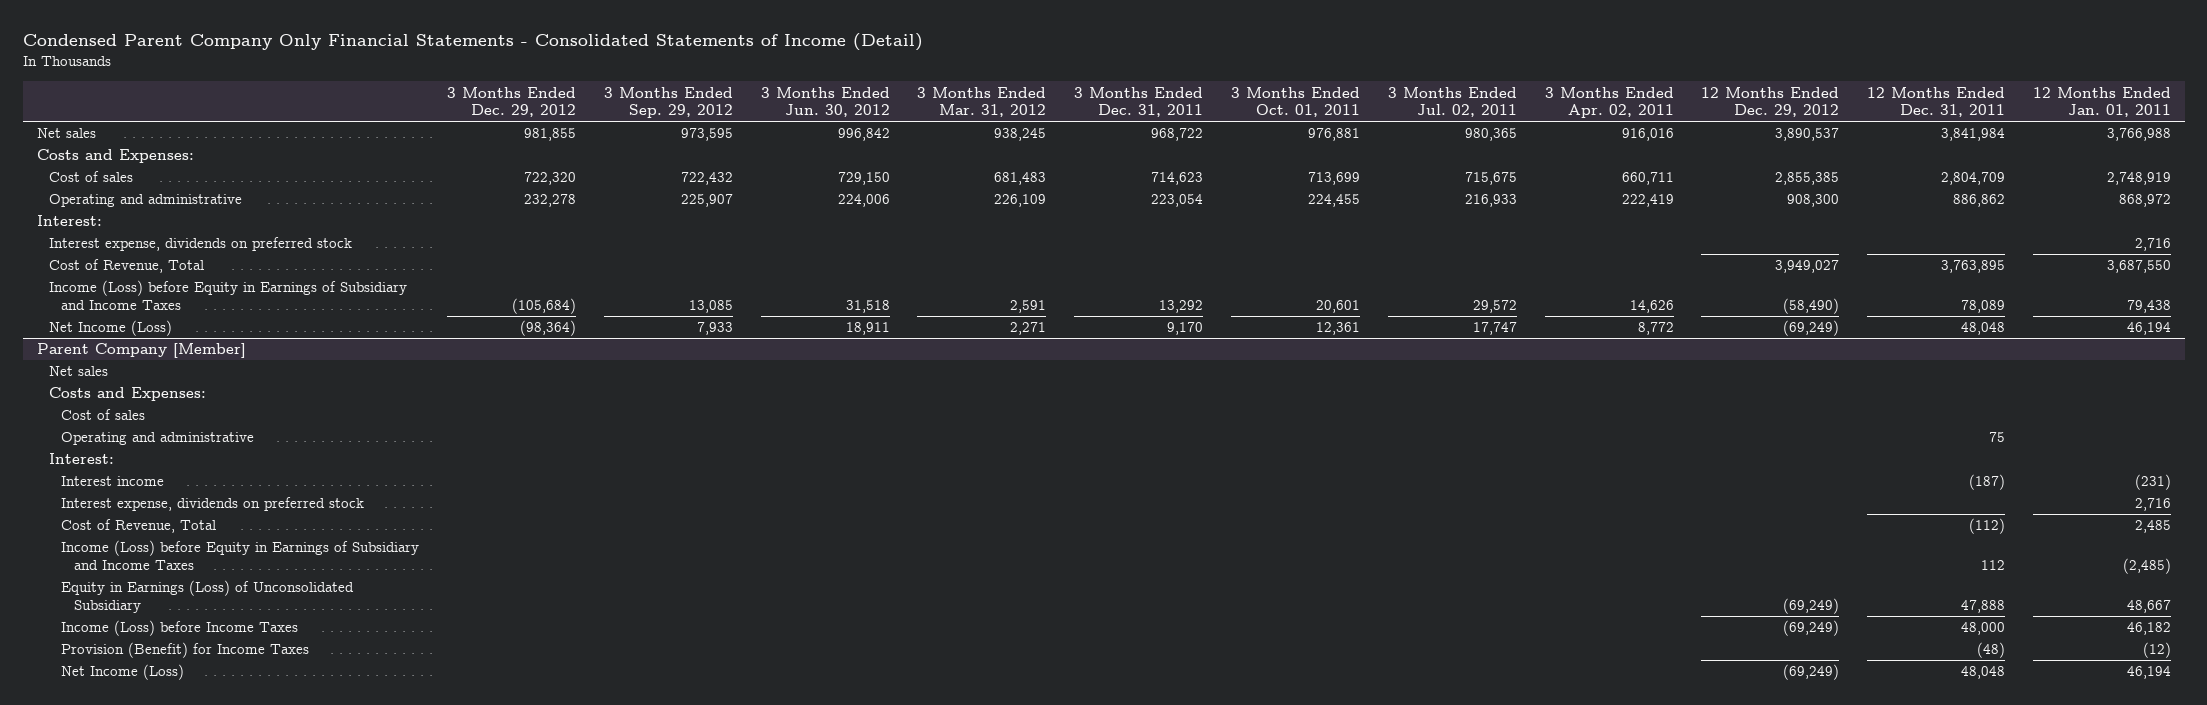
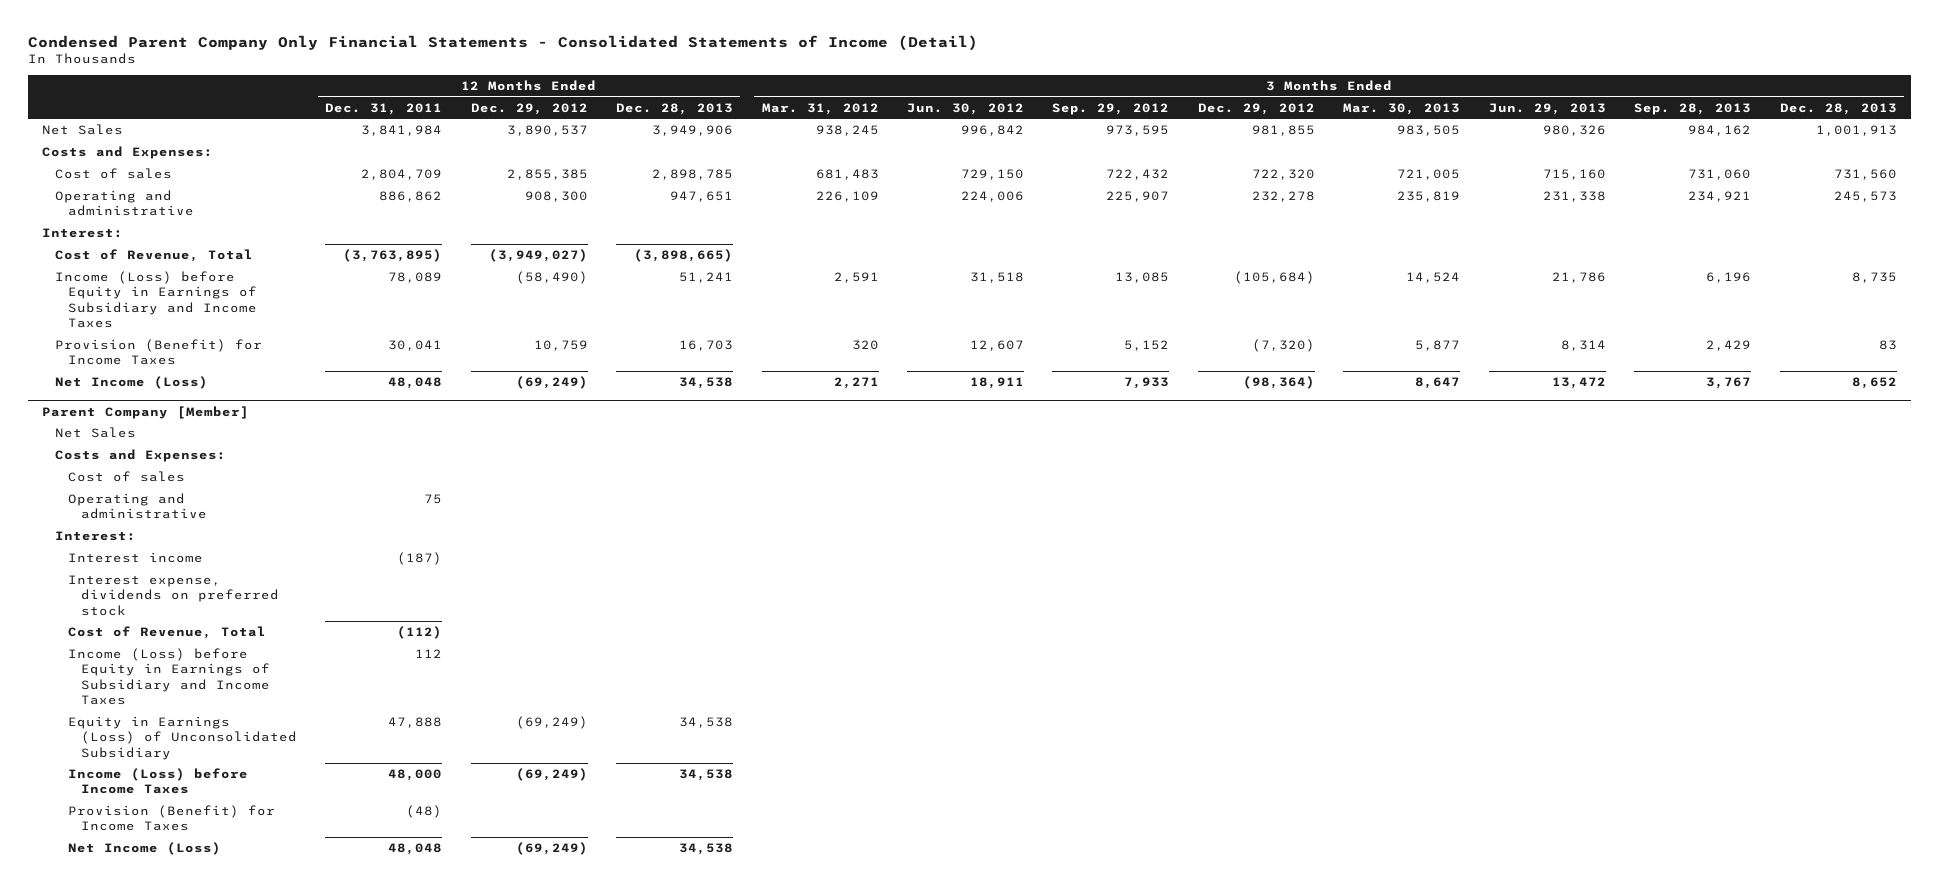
[1074,86,1204,118] 3 Months Ended Dec. 31, 2011 -> none
[1230,86,1360,118] 3 Months Ended Oct. 01, 2011 -> none
[1387,86,1517,118] 3 Months Ended Jul. 02, 2011 -> none
[1544,86,1674,119] 3 Months Ended Apr. 02, 2011 -> none
[2032,86,2171,118] 12 Months Ended Jan. 01, 2011 -> none
none -> [616,102,734,115] Dec. 28, 2013
none -> [1343,102,1461,115] Mar. 30, 2013
none -> [1488,102,1606,115] Jun. 29, 2013
none -> [1634,102,1752,115] Sep. 28, 2013
none -> [1779,102,1897,115] Dec. 28, 2013
[36,128,96,139] Net sales -> [42,124,124,136] Net Sales
[49,237,353,252] Interest expense, dividends on preferred stock -> none
[1775,260,1840,274] 3,949,027 -> [488,249,588,263] (3,949,027)
[1941,260,2006,274] 3,763,895 -> [343,249,443,263] (3,763,895)
none -> [55,339,263,366] Provision (Benefit) for Income Taxes
[49,366,109,377] Net sales -> [55,427,137,439] Net Sales

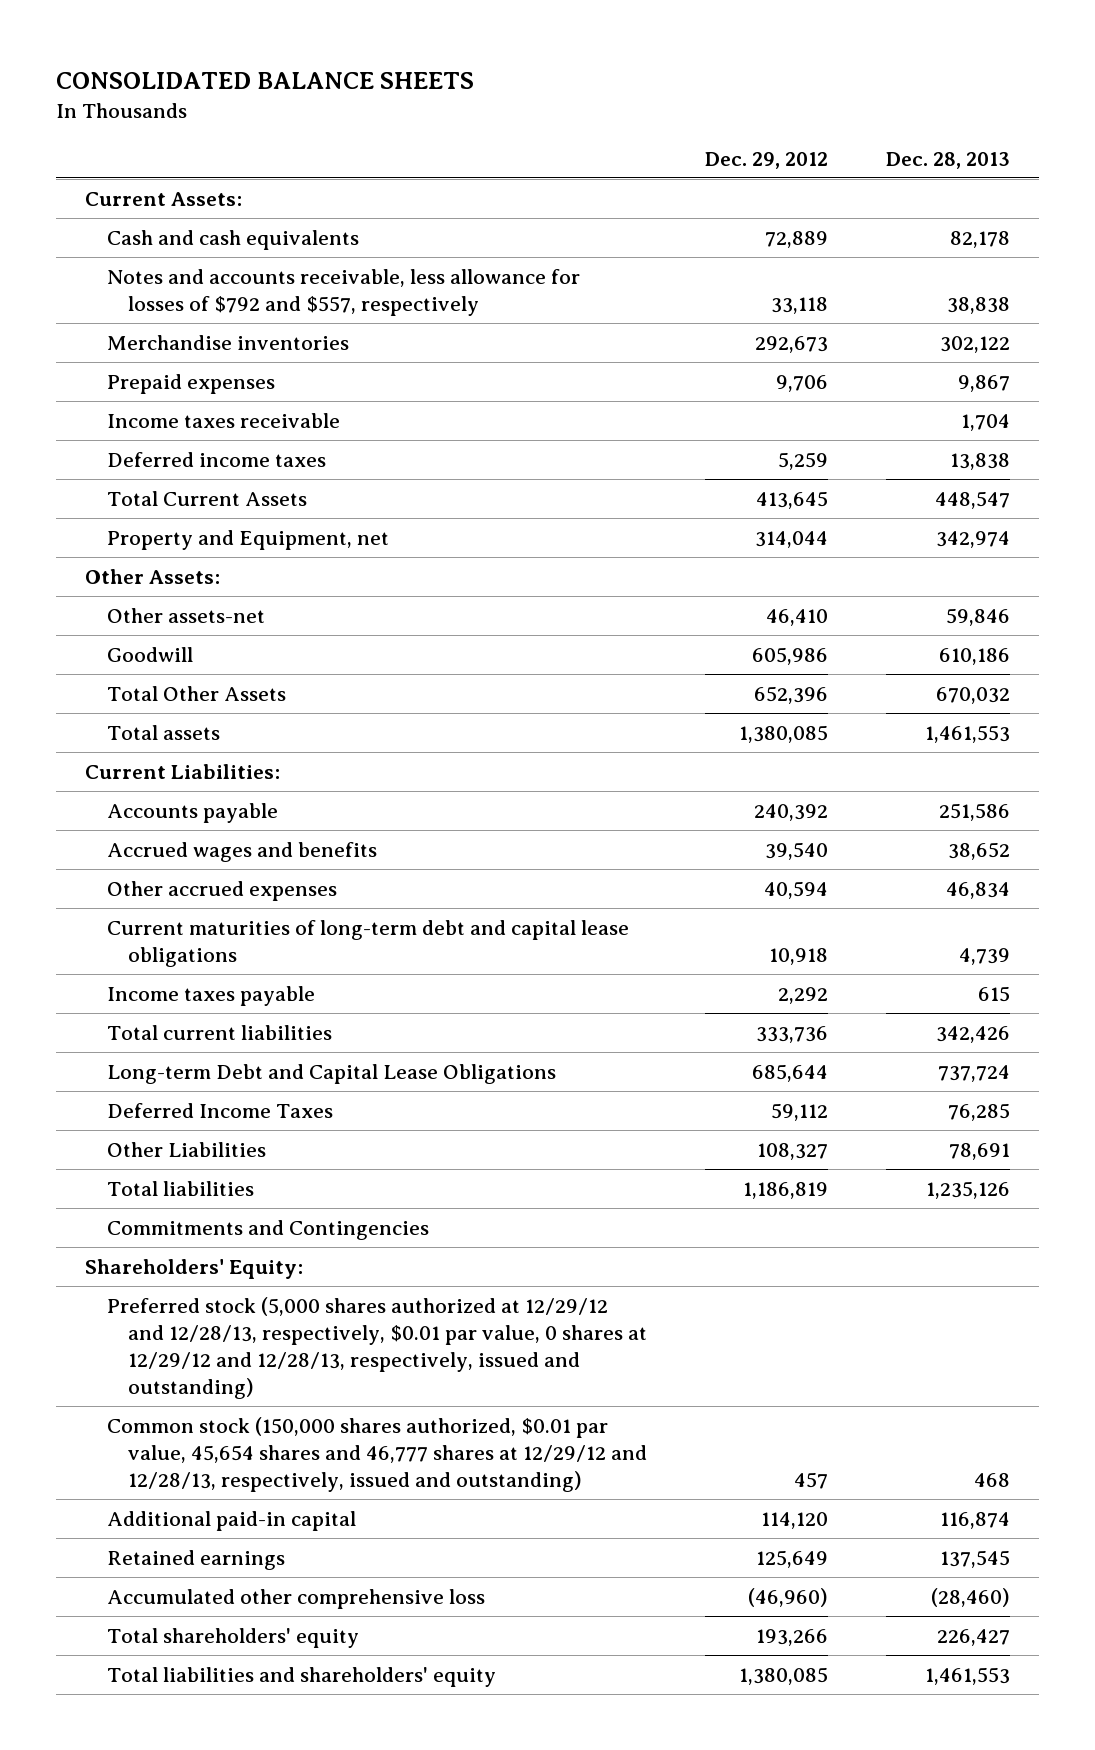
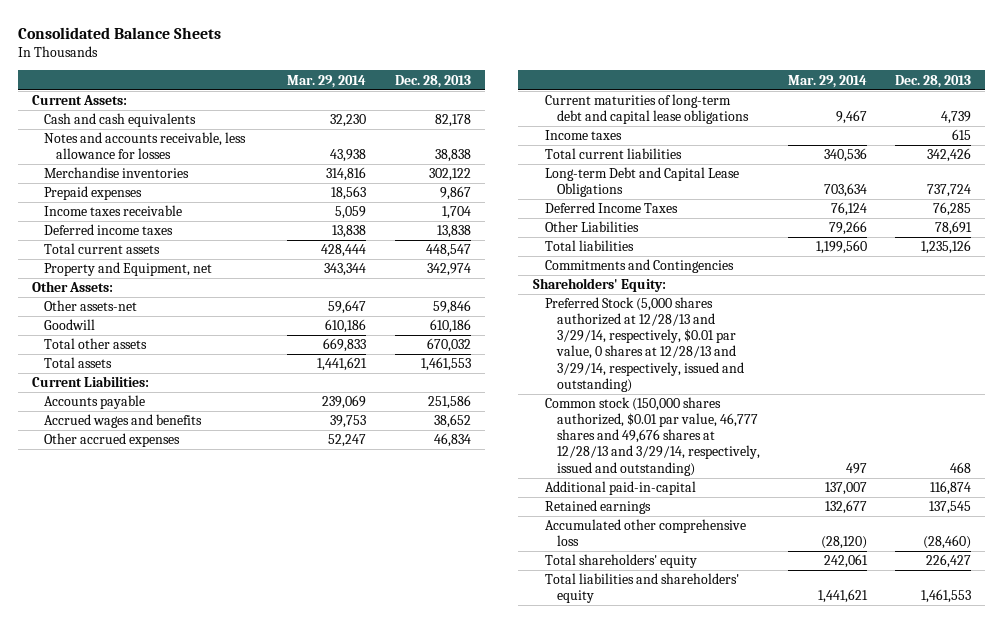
[56,72,475,90] CONSOLIDATED BALANCE SHEETS -> [17,26,221,39] Consolidated Balance Sheets
[704,151,828,169] Dec. 29, 2012 -> none
none -> [287,74,367,88] Mar. 29, 2014
[106,268,580,316] Notes and accounts receivable, less allowance for losses of $792 and $557, respectively -> [44,132,247,160] Notes and accounts receivable, less allowance for losses
[106,490,307,506] Total Current Assets -> [44,243,161,255] Total current assets
[106,685,286,701] Total Other Assets -> [44,338,148,350] Total other assets
[106,985,315,1006] Income taxes payable -> [544,130,622,141] Income taxes
[106,1296,647,1400] Preferred stock (5,000 shares authorized at 12/29/12 and 12/28/13, respectively, $0.01 par value, 0 shares at 12/29/12 and 12/28/13, respectively, issued and outstanding) -> [544,297,744,392] Preferred Stock (5,000 shares authorized at 12/28/13 and 3/29/14, respectively, $0.01 par value, 0 shares at 12/28/13 and 3/29/14, respectively, issued and outstanding)
[106,1416,647,1493] Common stock (150,000 shares authorized, $0.01 par value, 45,654 shares and 46,777 shares at 12/29/12 and 12/28/13, respectively, issued and outstanding) -> [544,397,760,476] Common stock (150,000 shares authorized, $0.01 par value, 46,777 shares and 49,676 shares at 12/28/13 and 3/29/14, respectively, issued and outstanding)
[106,1510,356,1531] Additional paid-in capital -> [544,481,696,496] Additional paid-in-capital

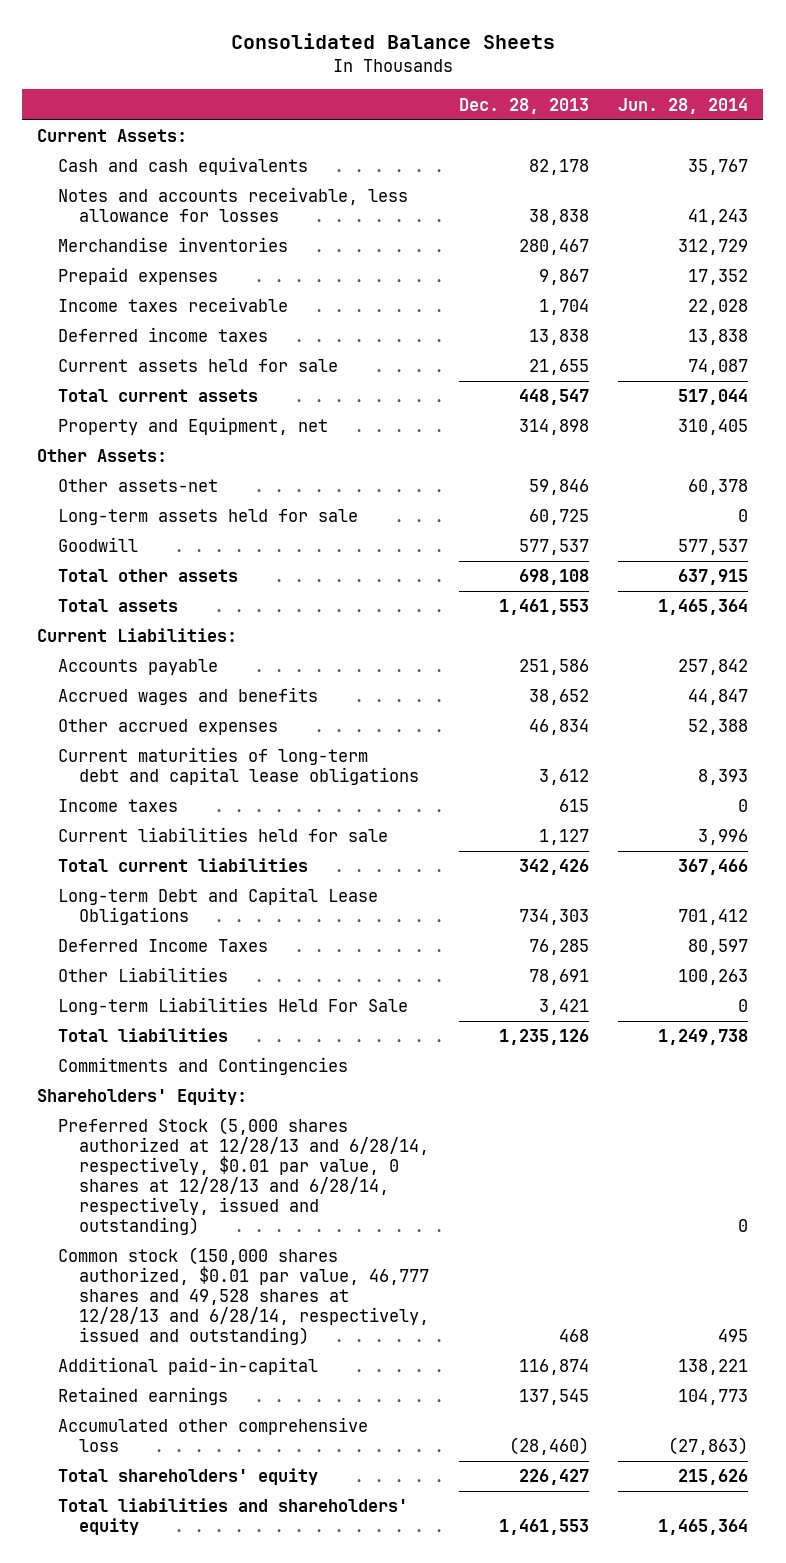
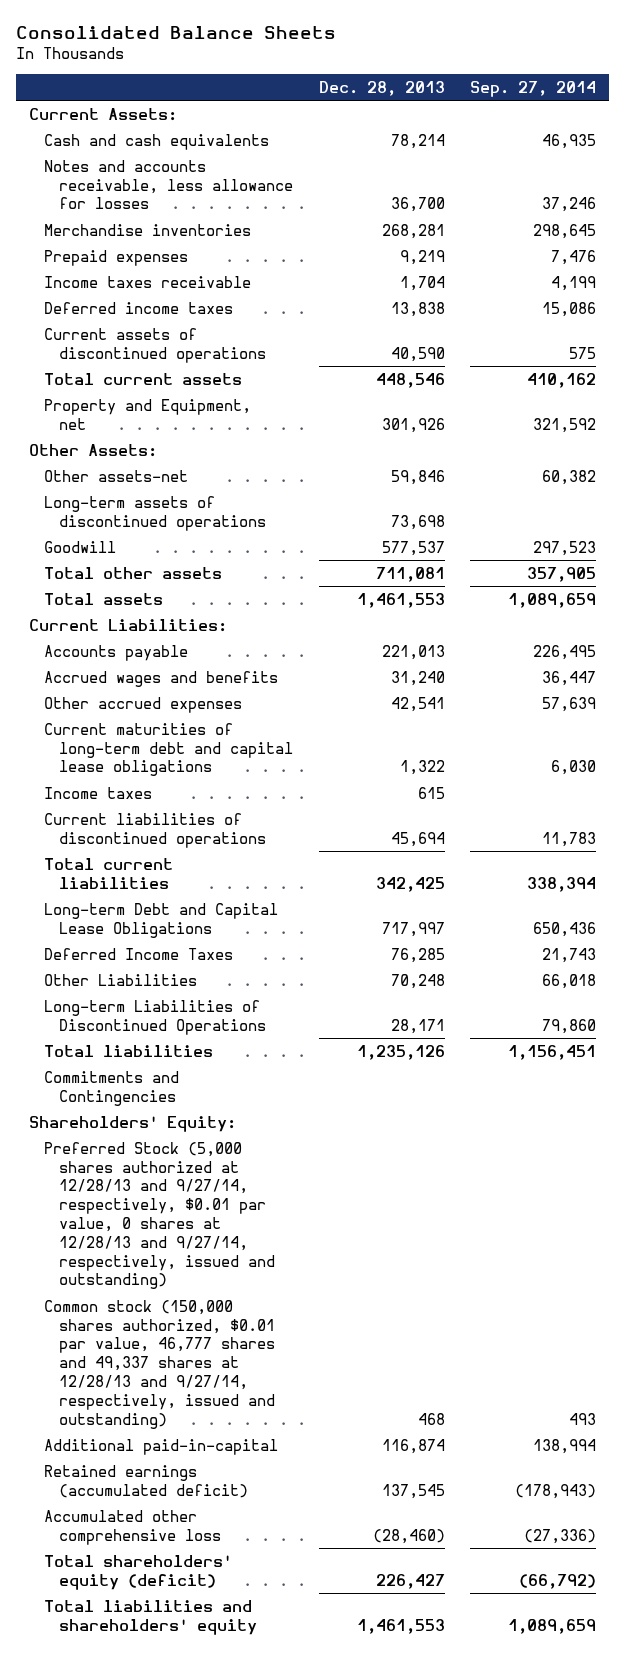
[618,97,749,114] Jun. 28, 2014 -> none
none -> [470,80,597,97] Sep. 27, 2014
[528,159,589,176] 82,178 -> [390,133,445,149] 78,214
[528,209,589,226] 38,838 -> [390,197,445,213] 36,700
[518,239,589,256] 280,467 -> [381,223,445,239] 268,281
[538,269,589,286] 9,867 -> [399,249,445,265] 9,219
[58,359,339,373] Current assets held for sale -> none
none -> [43,327,266,363] Current assets of discontinued operations
[518,389,589,406] 448,547 -> [375,372,445,388] 448,546
[518,419,589,436] 314,898 -> [381,417,445,433] 301,926
[58,509,359,526] Long-term assets held for sale -> none
none -> [43,495,266,531] Long-term assets of discontinued operations
[518,569,589,586] 698,108 -> [375,566,445,582] 711,081
[518,659,589,676] 251,586 -> [381,644,445,660] 221,013
[528,689,589,706] 38,652 -> [390,670,445,686] 31,240
[528,719,589,736] 46,834 -> [390,696,445,712] 42,541
[538,769,589,786] 3,612 -> [399,760,445,776] 1,322
[58,827,389,843] Current liabilities held for sale -> none
none -> [43,812,266,848] Current liabilities of discontinued operations
[518,859,589,876] 342,426 -> [375,876,445,892] 342,425
[518,909,589,926] 734,303 -> [381,921,445,937] 717,997
[528,969,589,986] 78,691 -> [390,973,445,989] 70,248
[58,997,409,1016] Long-term Liabilities Held For Sale -> [43,999,266,1035] Long-term Liabilities of Discontinued Operations
[538,999,589,1016] 3,421 -> [390,1018,445,1034] 28,171
[58,1117,430,1235] Preferred Stock (5,000 shares authorized at 12/28/13 and 6/28/14, respectively, $0.01 par value, 0 shares at 12/28/13 and 6/28/14, respectively, issued and outstanding) -> [43,1141,275,1290] Preferred Stock (5,000 shares authorized at 12/28/13 and 9/27/14, respectively, $0.01 par value, 0 shares at 12/28/13 and 9/27/14, respectively, issued and outstanding)
[58,1247,430,1345] Common stock (150,000 shares authorized, $0.01 par value, 46,777 shares and 49,528 shares at 12/28/13 and 6/28/14, respectively, issued and outstanding) -> [43,1299,275,1429] Common stock (150,000 shares authorized, $0.01 par value, 46,777 shares and 49,337 shares at 12/28/13 and 9/27/14, respectively, issued and outstanding)
[58,1387,229,1406] Retained earnings -> [43,1464,248,1498] Retained earnings (accumulated deficit)
[58,1468,319,1486] Total shareholders' equity -> [43,1554,232,1590] Total shareholders' equity (deficit)

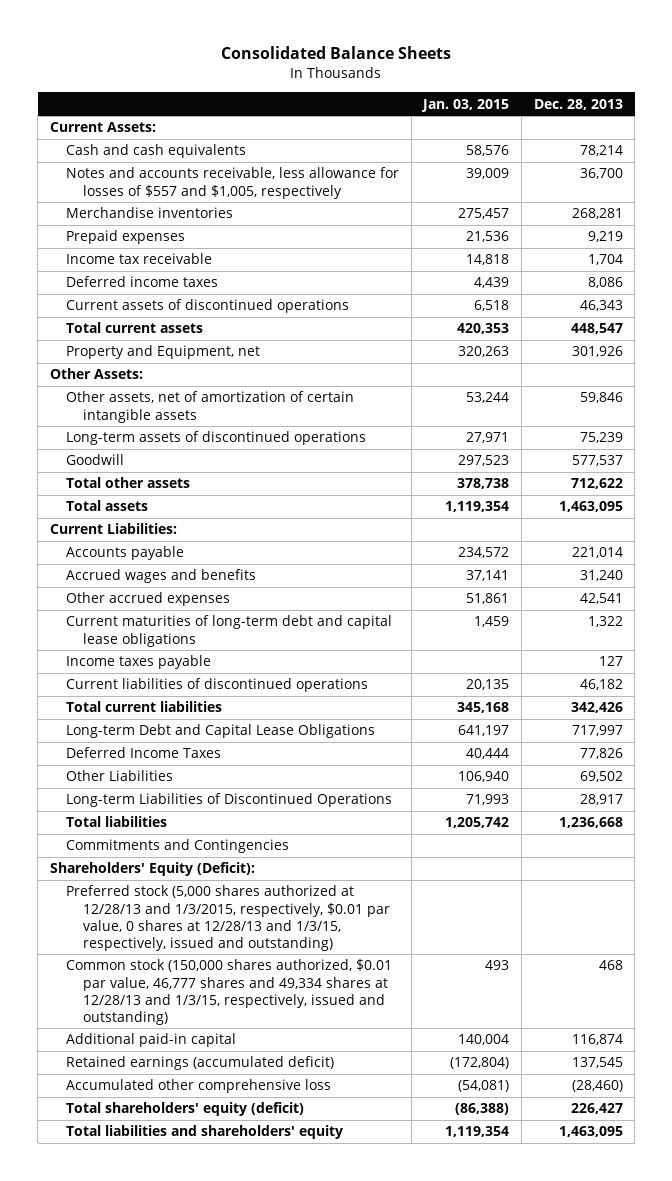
[470,80,597,97] Sep. 27, 2014 -> none
none -> [421,98,510,112] Jan. 03, 2015
[43,159,293,210] Notes and accounts receivable, less allowance for losses -> [66,167,400,199] Notes and accounts receivable, less allowance for losses of $557 and $1,005, respectively
[43,275,251,288] Income taxes receivable -> [66,253,213,265] Income tax receivable
[390,301,445,317] 13,838 -> [587,277,623,289] 8,086
[390,346,445,362] 40,590 -> [579,300,623,312] 46,343
[375,372,445,388] 448,546 -> [570,323,623,335] 448,547
[43,469,188,482] Other assets-net -> [66,391,355,423] Other assets, net of amortization of certain intangible assets
[390,514,445,530] 73,698 -> [579,432,623,444] 75,239
[375,566,445,582] 711,081 -> [570,478,623,490] 712,622
[356,592,445,608] 1,461,553 -> [558,501,623,513] 1,463,095
[381,644,445,660] 221,013 -> [571,547,623,559] 221,014
[43,786,152,799] Income taxes -> [66,655,212,670] Income taxes payable
[417,786,445,799] 615 -> [598,656,623,667] 127
[390,831,445,847] 45,694 -> [579,679,623,691] 46,182
[375,876,445,892] 342,425 -> [570,702,623,714] 342,426
[390,947,445,963] 76,285 -> [579,748,623,760] 77,826
[390,973,445,989] 70,248 -> [579,771,623,783] 69,502
[390,1018,445,1034] 28,171 -> [579,794,623,806] 28,917
[356,1044,445,1060] 1,235,126 -> [558,817,623,829] 1,236,668
[29,1115,237,1132] Shareholders' Equity: -> [49,862,255,877] Shareholders' Equity (Deficit):
[43,1141,275,1290] Preferred Stock (5,000 shares authorized at 12/28/13 and 9/27/14, respectively, $0.01 par value, 0 shares at 12/28/13 and 9/27/14, respectively, issued and outstanding) -> [66,885,391,951] Preferred stock (5,000 shares authorized at 12/28/13 and 1/3/2015, respectively, $0.01 par value, 0 shares at 12/28/13 and 1/3/15, respectively, issued and outstanding)
[43,1299,275,1429] Common stock (150,000 shares authorized, $0.01 par value, 46,777 shares and 49,337 shares at 12/28/13 and 9/27/14, respectively, issued and outstanding) -> [66,959,393,1025] Common stock (150,000 shares authorized, $0.01 par value, 46,777 shares and 49,334 shares at 12/28/13 and 1/3/15, respectively, issued and outstanding)
[43,1438,278,1455] Additional paid-in-capital -> [66,1033,237,1048] Additional paid-in capital
[356,1618,445,1634] 1,461,553 -> [558,1126,623,1138] 1,463,095

